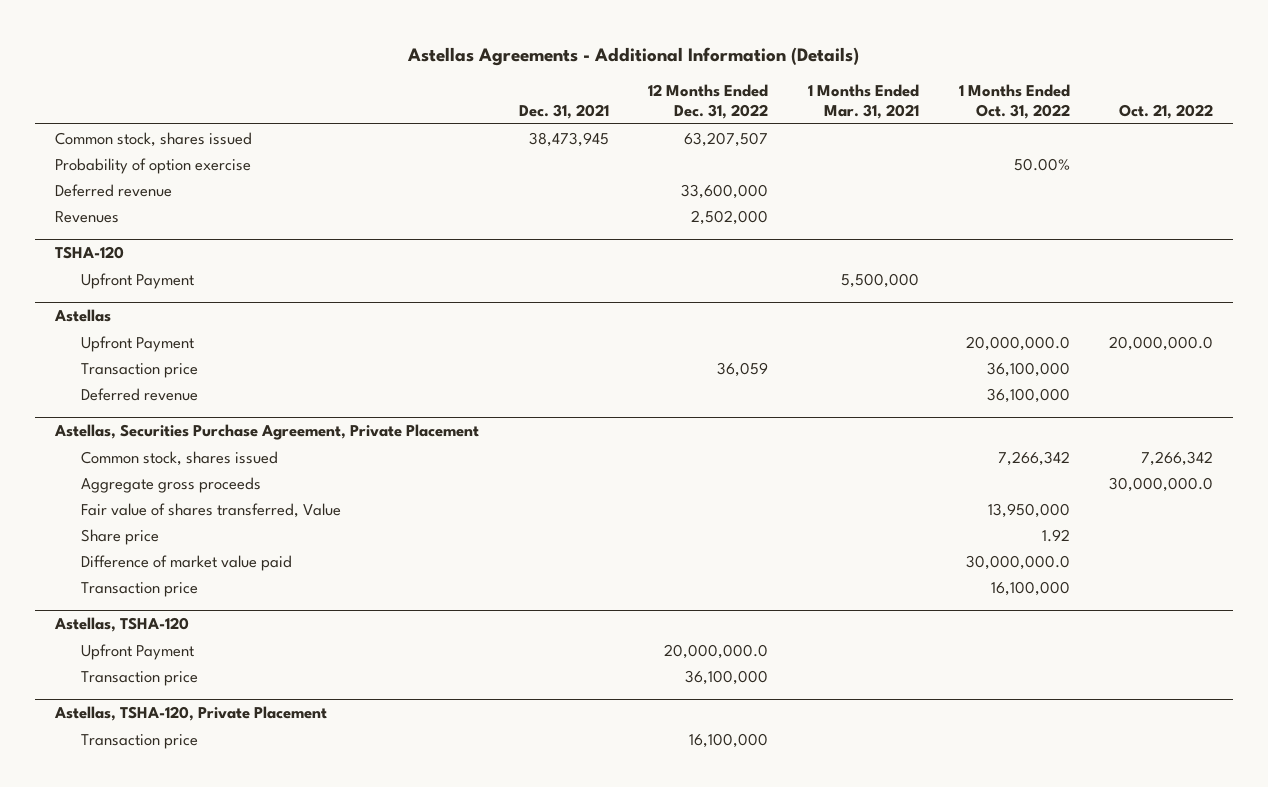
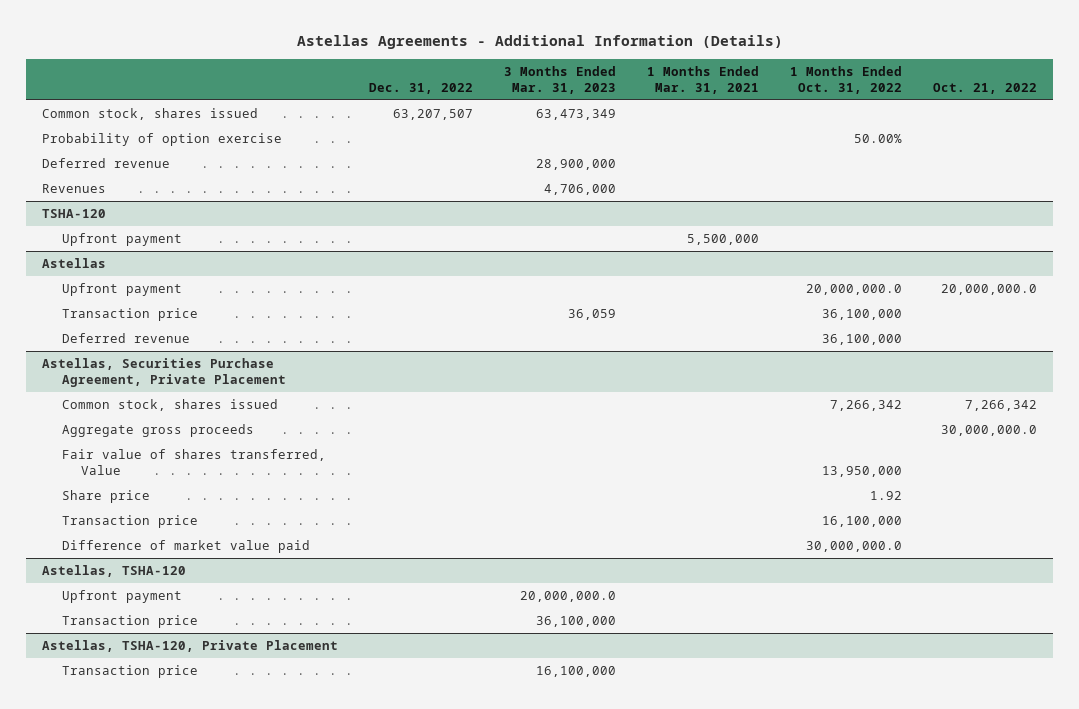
[518,104,609,120] Dec. 31, 2021 -> none
[648,84,769,120] 12 Months Ended Dec. 31, 2022 -> none
none -> [369,82,474,94] Dec. 31, 2022
none -> [504,65,617,94] 3 Months Ended Mar. 31, 2023
[81,272,195,289] Upfront Payment -> [61,233,182,247] Upfront payment
[81,335,195,352] Upfront Payment -> [61,283,182,297] Upfront payment
[81,554,293,571] Difference of market value paid -> [61,540,310,554] Difference of market value paid
[81,643,195,660] Upfront Payment -> [61,590,182,604] Upfront payment

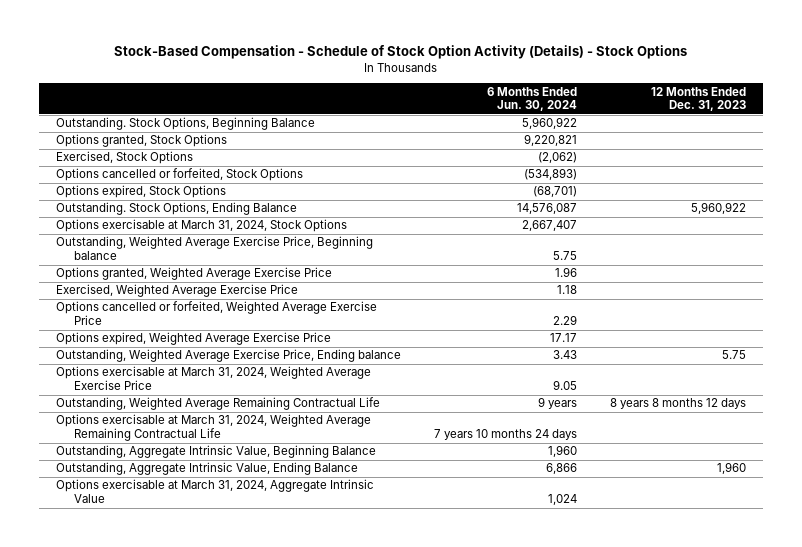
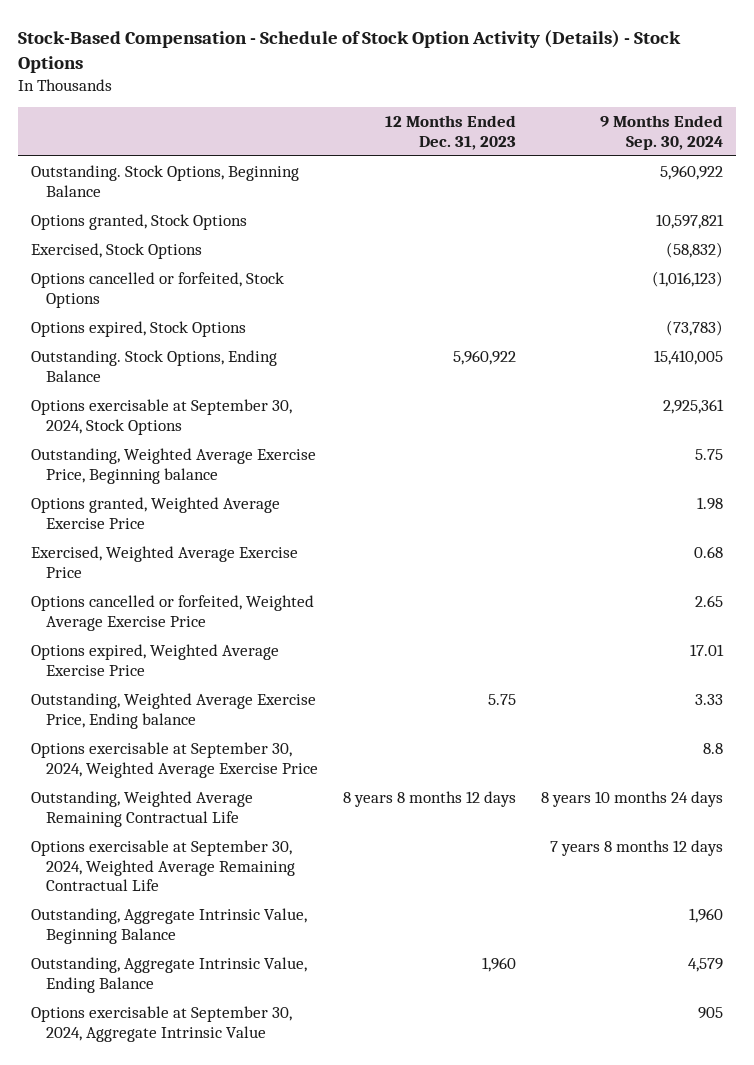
[487,86,578,112] 6 Months Ended Jun. 30, 2024 -> none
none -> [600,115,724,150] 9 Months Ended Sep. 30, 2024
[55,219,347,233] Options exercisable at March 31, 2024, Stock Options -> [30,399,292,435] Options exercisable at September 30, 2024, Stock Options
[55,366,371,391] Options exercisable at March 31, 2024, Weighted Average Exercise Price -> [30,742,319,778] Options exercisable at September 30, 2024, Weighted Average Exercise Price
[55,414,371,442] Options exercisable at March 31, 2024, Weighted Average Remaining Contractual Life -> [30,840,296,891] Options exercisable at September 30, 2024, Weighted Average Remaining Contractual Life
[55,479,374,504] Options exercisable at March 31, 2024, Aggregate Intrinsic Value -> [30,1006,292,1042] Options exercisable at September 30, 2024, Aggregate Intrinsic Value

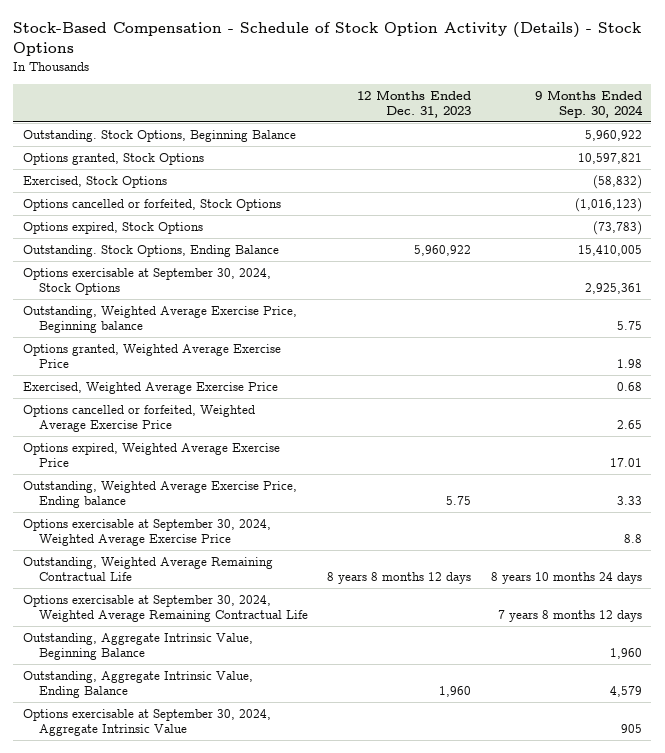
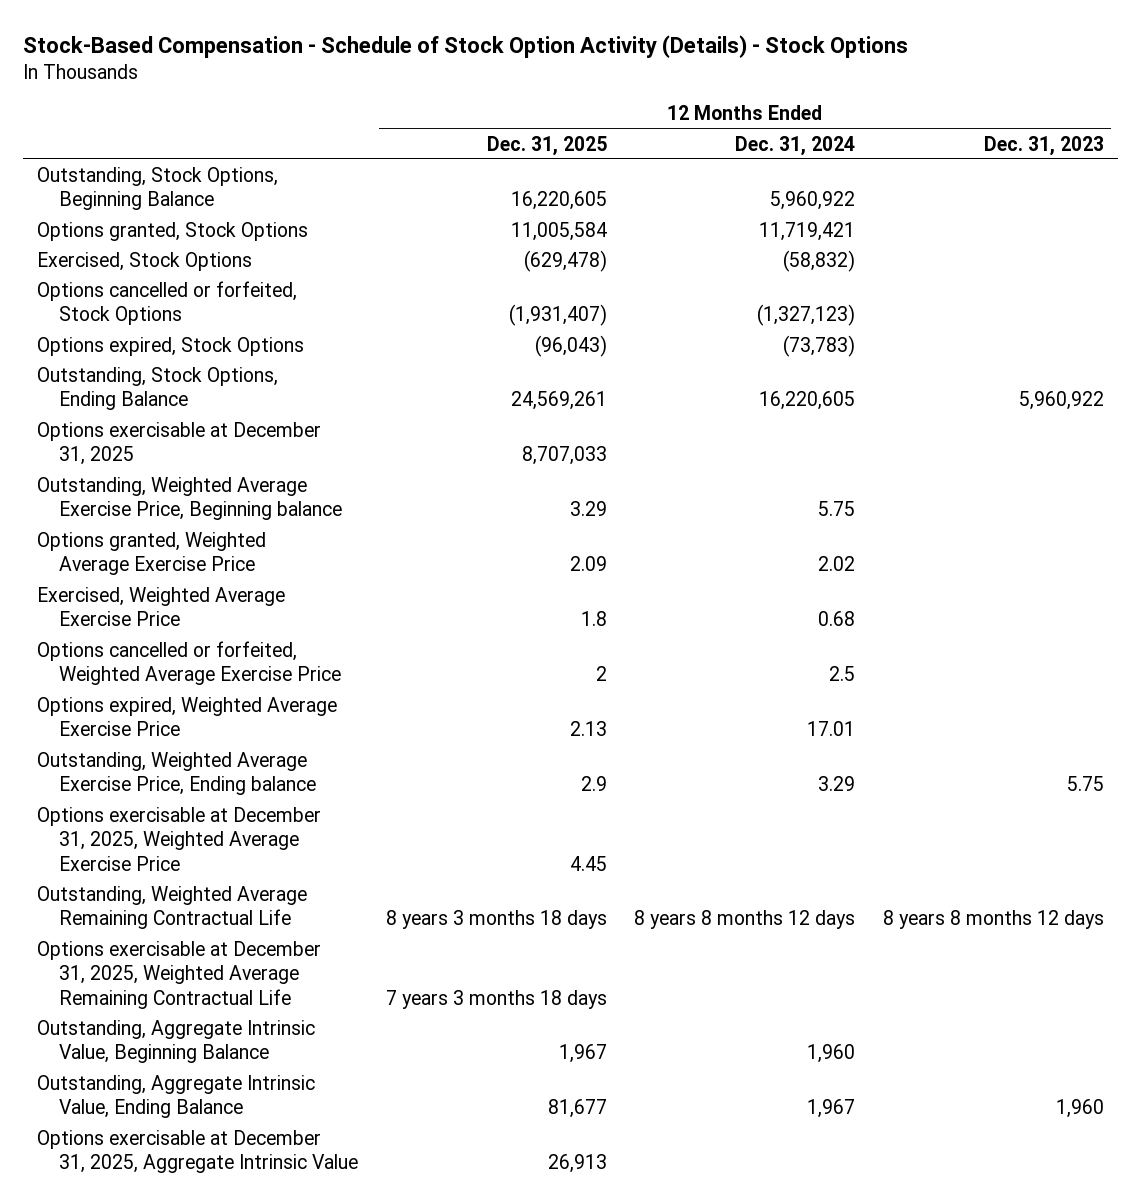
[534,89,643,118] 9 Months Ended Sep. 30, 2024 -> none
none -> [486,135,607,156] Dec. 31, 2025
none -> [735,135,856,156] Dec. 31, 2024
[23,129,297,142] Outstanding. Stock Options, Beginning Balance -> [36,166,278,211] Outstanding, Stock Options, Beginning Balance
[23,244,280,257] Outstanding. Stock Options, Ending Balance -> [36,366,278,411] Outstanding, Stock Options, Ending Balance
[23,267,272,296] Options exercisable at September 30, 2024, Stock Options -> [36,421,321,466] Options exercisable at December 31, 2025
[23,518,272,547] Options exercisable at September 30, 2024, Weighted Average Exercise Price -> [36,806,321,871] Options exercisable at December 31, 2025, Weighted Average Exercise Price
[23,594,308,623] Options exercisable at September 30, 2024, Weighted Average Remaining Contractual Life -> [36,940,321,1009] Options exercisable at December 31, 2025, Weighted Average Remaining Contractual Life
[23,708,272,737] Options exercisable at September 30, 2024, Aggregate Intrinsic Value -> [36,1129,358,1174] Options exercisable at December 31, 2025, Aggregate Intrinsic Value

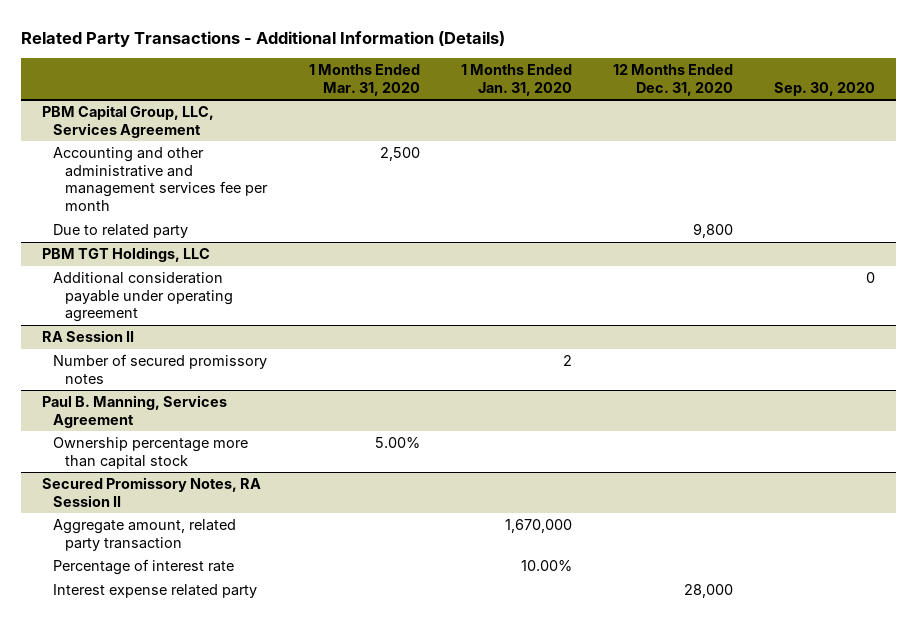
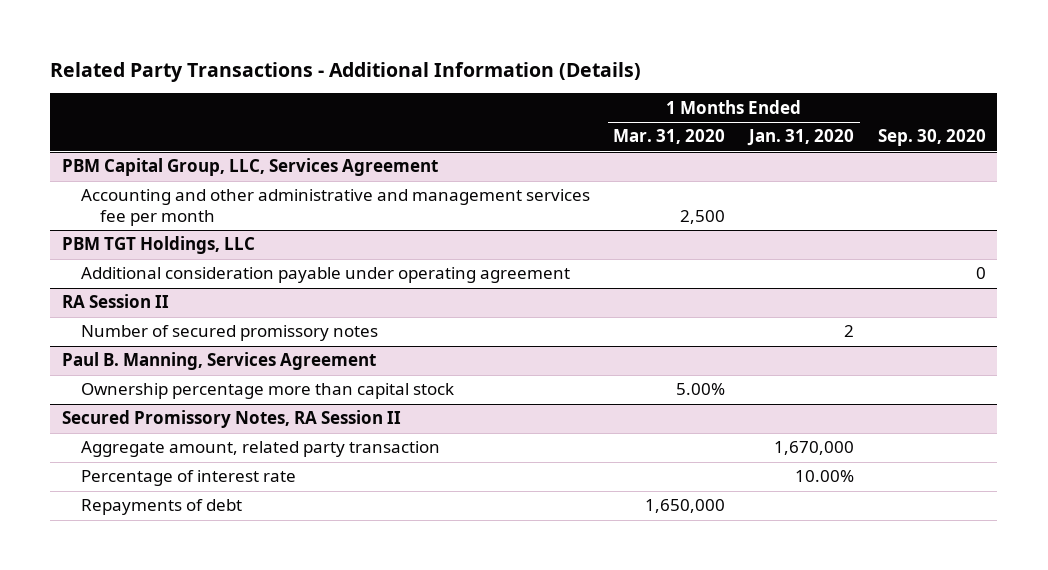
[612,63,733,96] 12 Months Ended Dec. 31, 2020 -> none
[53,224,189,239] Due to related party -> none
[53,584,258,599] Interest expense related party -> none
none -> [80,499,242,516] Repayments of debt

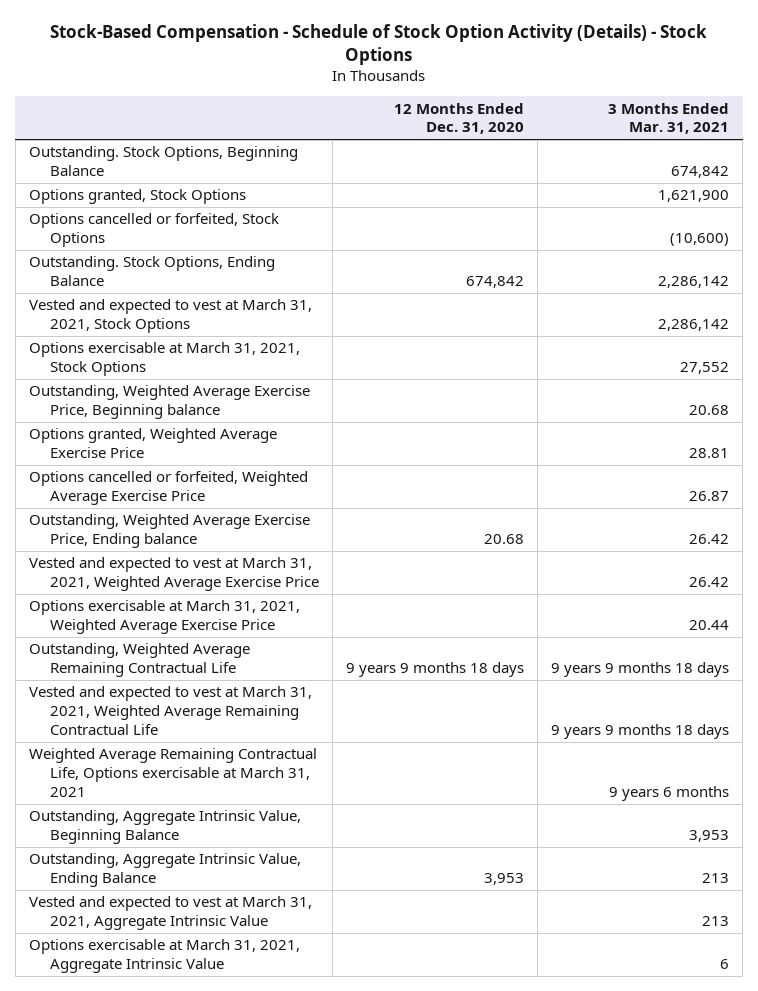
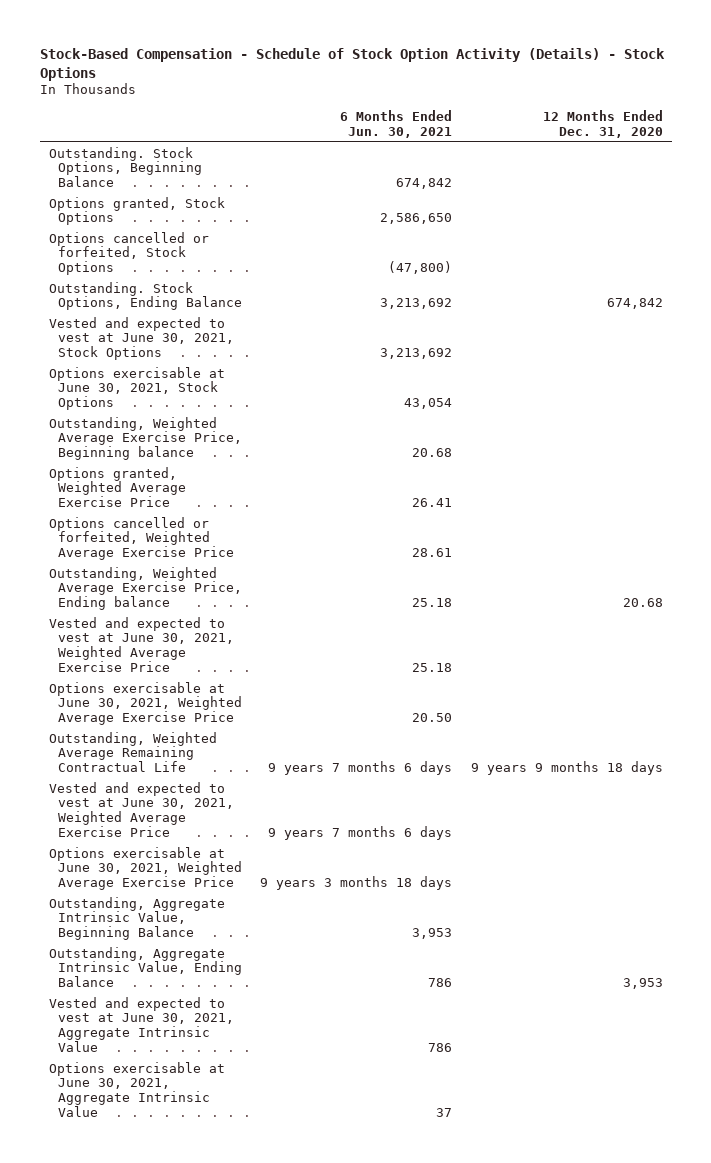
[608,102,730,135] 3 Months Ended Mar. 31, 2021 -> none
none -> [340,110,453,138] 6 Months Ended Jun. 30, 2021
[28,299,312,334] Vested and expected to vest at March 31, 2021, Stock Options -> [48,316,234,361] Vested and expected to vest at June 30, 2021, Stock Options
[28,342,300,377] Options exercisable at March 31, 2021, Stock Options -> [48,366,225,411] Options exercisable at June 30, 2021, Stock Options
[28,557,320,592] Vested and expected to vest at March 31, 2021, Weighted Average Exercise Price -> [48,616,234,672] Vested and expected to vest at June 30, 2021, Weighted Average Exercise Price
[28,600,300,635] Options exercisable at March 31, 2021, Weighted Average Exercise Price -> [48,681,242,726] Options exercisable at June 30, 2021, Weighted Average Exercise Price
[28,686,312,736] Vested and expected to vest at March 31, 2021, Weighted Average Remaining Contractual Life -> [48,781,234,837] Vested and expected to vest at June 30, 2021, Weighted Average Exercise Price
[28,748,317,798] Weighted Average Remaining Contractual Life, Options exercisable at March 31, 2021 -> [48,846,242,891] Options exercisable at June 30, 2021, Weighted Average Exercise Price
[28,896,312,931] Vested and expected to vest at March 31, 2021, Aggregate Intrinsic Value -> [48,996,234,1052] Vested and expected to vest at June 30, 2021, Aggregate Intrinsic Value
[28,939,300,974] Options exercisable at March 31, 2021, Aggregate Intrinsic Value -> [48,1061,225,1117] Options exercisable at June 30, 2021, Aggregate Intrinsic Value

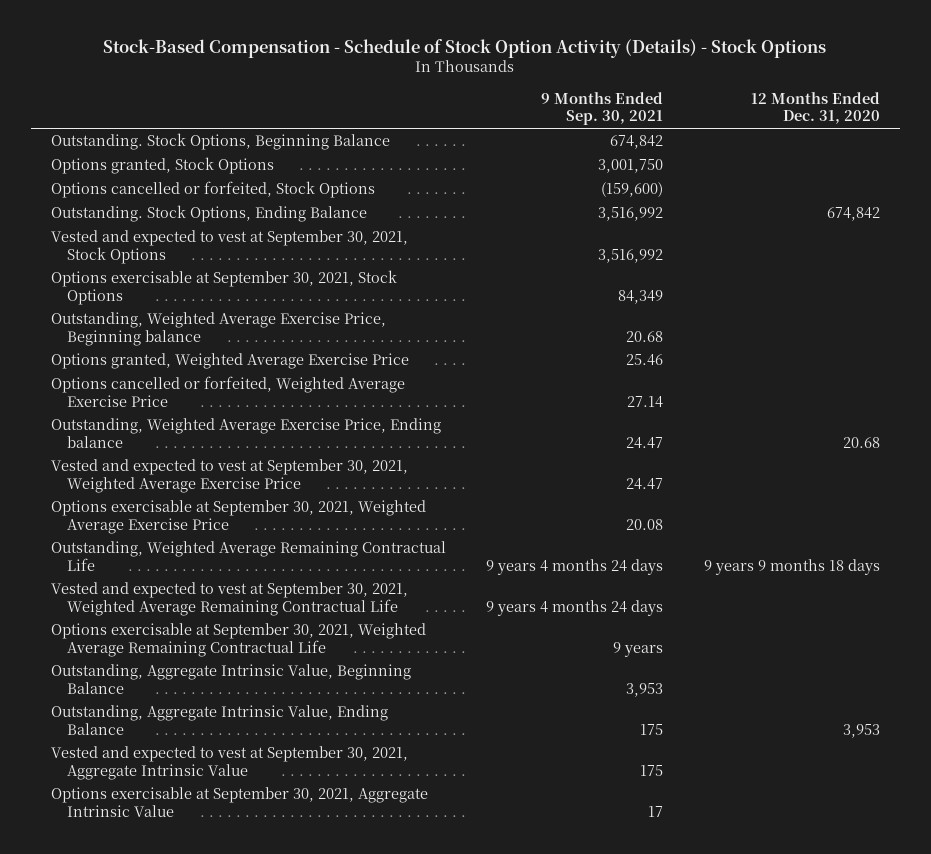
[340,110,453,138] 6 Months Ended Jun. 30, 2021 -> none
none -> [541,91,664,126] 9 Months Ended Sep. 30, 2021
[48,316,234,361] Vested and expected to vest at June 30, 2021, Stock Options -> [50,230,408,264] Vested and expected to vest at September 30, 2021, Stock Options
[48,366,225,411] Options exercisable at June 30, 2021, Stock Options -> [50,270,397,305] Options exercisable at September 30, 2021, Stock Options
[48,616,234,672] Vested and expected to vest at June 30, 2021, Weighted Average Exercise Price -> [50,459,408,493] Vested and expected to vest at September 30, 2021, Weighted Average Exercise Price
[48,681,242,726] Options exercisable at June 30, 2021, Weighted Average Exercise Price -> [50,500,426,534] Options exercisable at September 30, 2021, Weighted Average Exercise Price
[48,781,234,837] Vested and expected to vest at June 30, 2021, Weighted Average Exercise Price -> [50,582,408,616] Vested and expected to vest at September 30, 2021, Weighted Average Remaining Contractual Life
[48,846,242,891] Options exercisable at June 30, 2021, Weighted Average Exercise Price -> [50,623,426,657] Options exercisable at September 30, 2021, Weighted Average Remaining Contractual Life
[48,996,234,1052] Vested and expected to vest at June 30, 2021, Aggregate Intrinsic Value -> [50,746,408,780] Vested and expected to vest at September 30, 2021, Aggregate Intrinsic Value
[48,1061,225,1117] Options exercisable at June 30, 2021, Aggregate Intrinsic Value -> [50,787,428,817] Options exercisable at September 30, 2021, Aggregate Intrinsic Value

